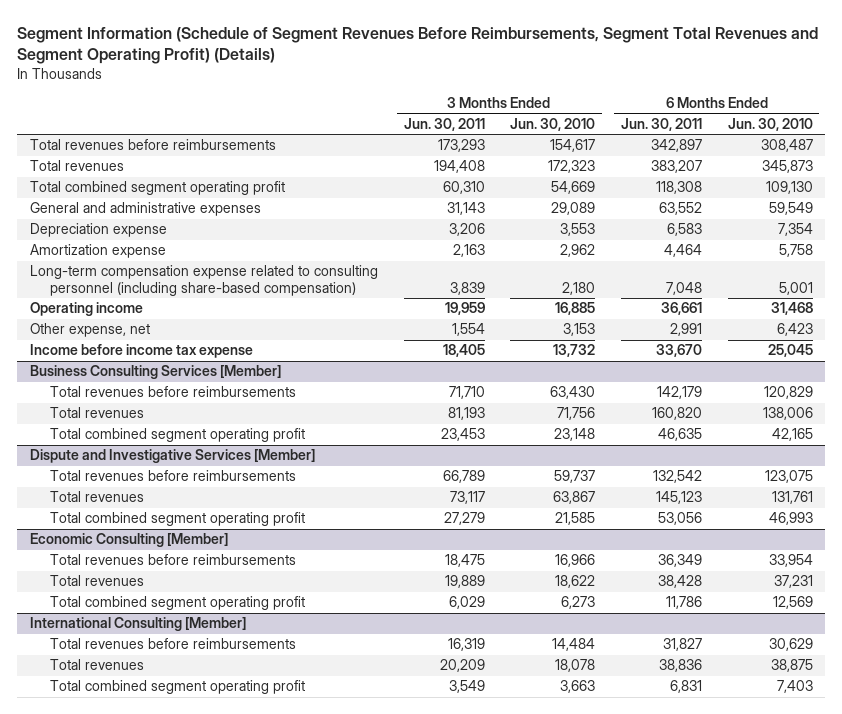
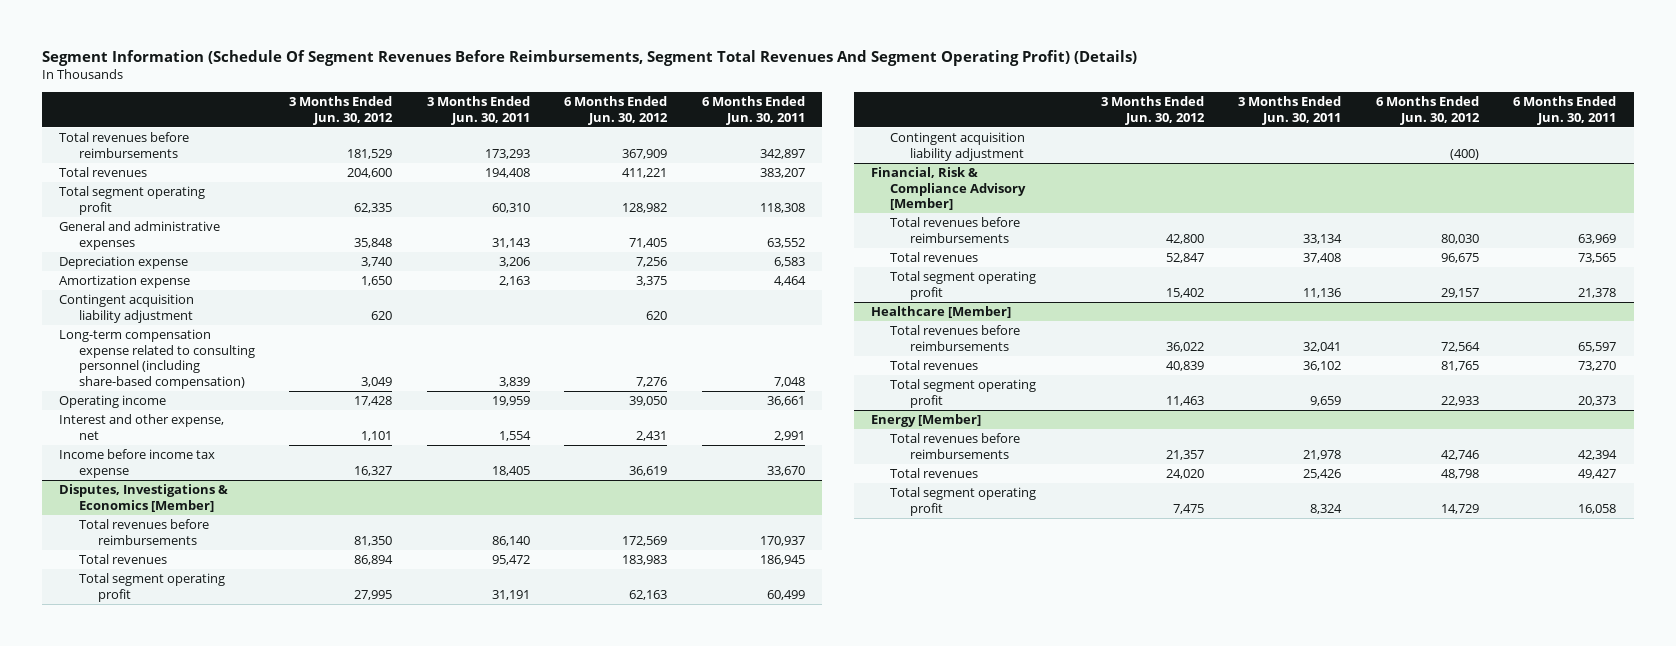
[17,26,819,65] Segment Information (Schedule of Segment Revenues Before Reimbursements, Segment Total Revenues and Segment Operating Profit) (Details) -> [41,49,1137,66] Segment Information (Schedule Of Segment Revenues Before Reimbursements, Segment Total Revenues And Segment Operating Profit) (Details)
[510,117,596,131] Jun. 30, 2010 -> none
[727,117,813,131] Jun. 30, 2010 -> none
none -> [289,96,394,125] 3 Months Ended Jun. 30, 2012
none -> [564,96,669,125] 6 Months Ended Jun. 30, 2012
[29,181,285,196] Total combined segment operating profit -> [59,186,206,215] Total segment operating profit
none -> [59,294,195,323] Contingent acquisition liability adjustment
[29,323,150,338] Other expense, net -> [59,414,225,440] Interest and other expense, net
[29,365,281,380] Business Consulting Services [Member] -> none
[29,449,315,464] Dispute and Investigative Services [Member] -> none
[29,533,228,548] Economic Consulting [Member] -> none
[29,617,246,632] International Consulting [Member] -> none
none -> [59,484,229,512] Disputes, Investigations & Economics [Member]
[448,386,485,400] 71,710 -> [491,535,530,546] 86,140
[656,386,702,400] 142,179 -> [759,535,805,546] 170,937
[447,407,485,421] 81,193 -> [491,555,530,566] 95,472
[651,407,702,421] 160,820 -> [759,555,805,566] 186,945
[49,428,305,443] Total combined segment operating profit -> [78,573,225,602] Total segment operating profit
[440,428,485,442] 23,453 -> [491,589,530,600] 31,191
[657,428,702,442] 46,635 -> [766,589,805,600] 60,499
none -> [890,132,1026,161] Contingent acquisition liability adjustment
none -> [871,167,1027,211] Financial, Risk & Compliance Advisory [Member]
[442,470,485,484] 66,789 -> [1303,233,1343,244] 33,134
[652,470,702,484] 132,542 -> [1578,233,1617,244] 63,969
[449,491,485,505] 73,117 -> [1303,253,1342,264] 37,408
[655,491,702,505] 145,123 -> [1578,253,1617,264] 73,565
[49,512,305,527] Total combined segment operating profit -> [890,271,1037,300] Total segment operating profit
[443,512,485,526] 27,279 -> [1303,287,1342,298] 11,136
[657,512,702,526] 53,056 -> [1578,287,1617,298] 21,378
none -> [871,306,1012,319] Healthcare [Member]
[444,554,485,568] 18,475 -> [1303,341,1342,352] 32,041
[657,554,702,568] 36,349 -> [1578,341,1617,352] 65,597
[444,575,485,589] 19,889 -> [1303,361,1342,372] 36,102
[657,575,702,589] 38,428 -> [1578,361,1617,372] 73,270
[49,596,305,611] Total combined segment operating profit -> [890,379,1037,408] Total segment operating profit
[448,596,485,610] 6,029 -> [1310,395,1342,406] 9,659
[665,596,702,610] 11,786 -> [1578,395,1617,406] 20,373
none -> [871,414,982,428] Energy [Member]
[447,638,485,652] 16,319 -> [1303,449,1342,460] 21,978
[662,638,702,652] 31,827 -> [1578,449,1618,460] 42,394
[439,659,485,673] 20,209 -> [1303,469,1342,480] 25,426
[658,659,702,673] 38,836 -> [1578,469,1617,480] 49,427
[49,680,305,695] Total combined segment operating profit -> [890,487,1037,516] Total segment operating profit
[448,680,485,694] 3,549 -> [1310,503,1343,514] 8,324
[669,680,702,694] 6,831 -> [1578,503,1617,514] 16,058

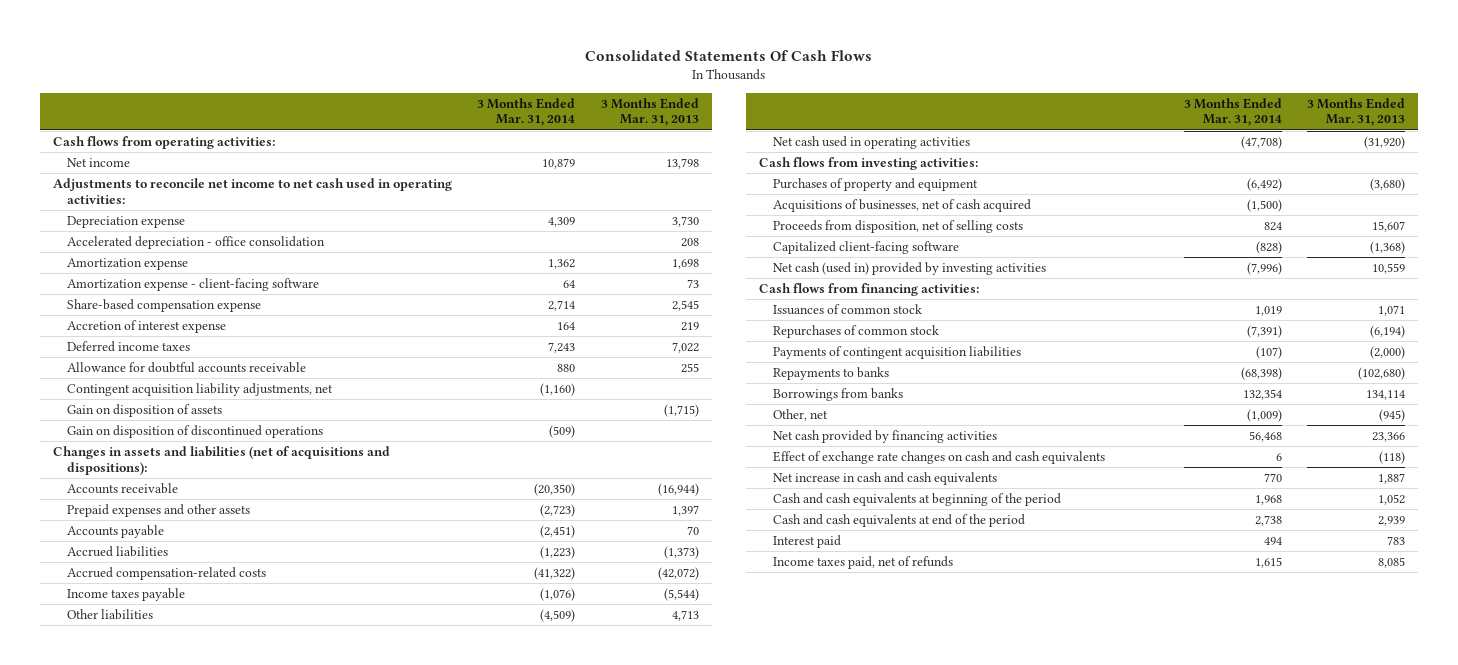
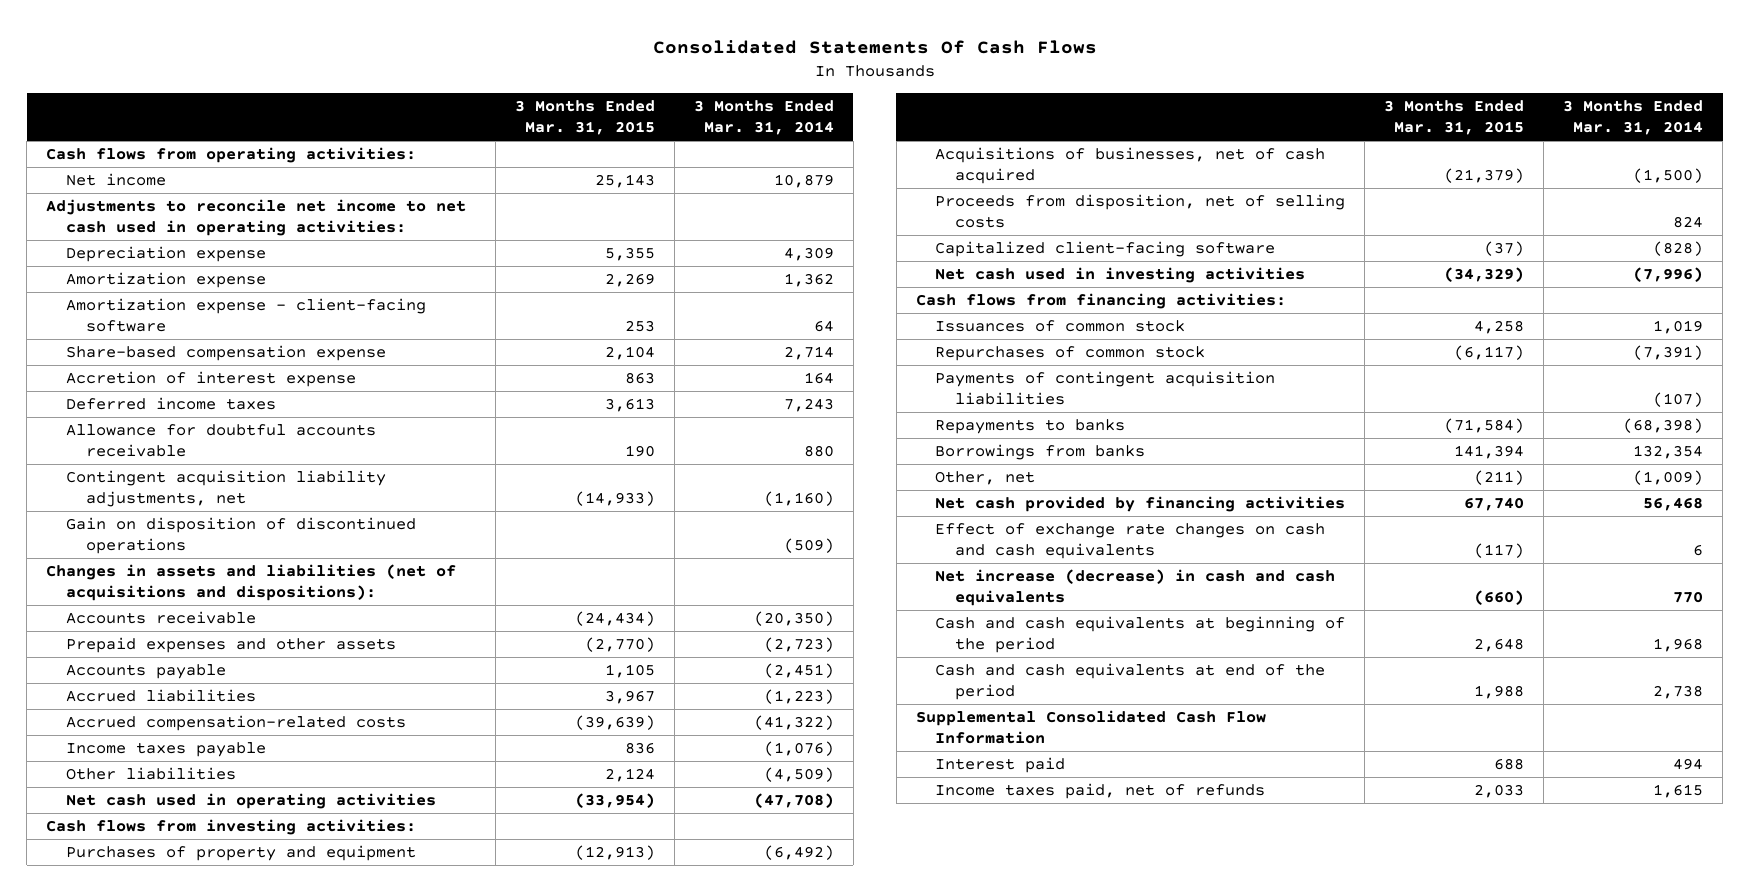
[601,97,700,127] 3 Months Ended Mar. 31, 2013 -> none
none -> [515,100,656,136] 3 Months Ended Mar. 31, 2015
[66,235,325,249] Accelerated depreciation - office consolidation -> none
[66,403,222,417] Gain on disposition of assets -> none
[773,261,1047,275] Net cash (used in) provided by investing activities -> [935,267,1306,284] Net cash used in investing activities
[773,471,998,485] Net increase in cash and cash equivalents -> [935,569,1336,606] Net increase (decrease) in cash and cash equivalents
none -> [915,710,1266,744] Supplemental Consolidated Cash Flow Information

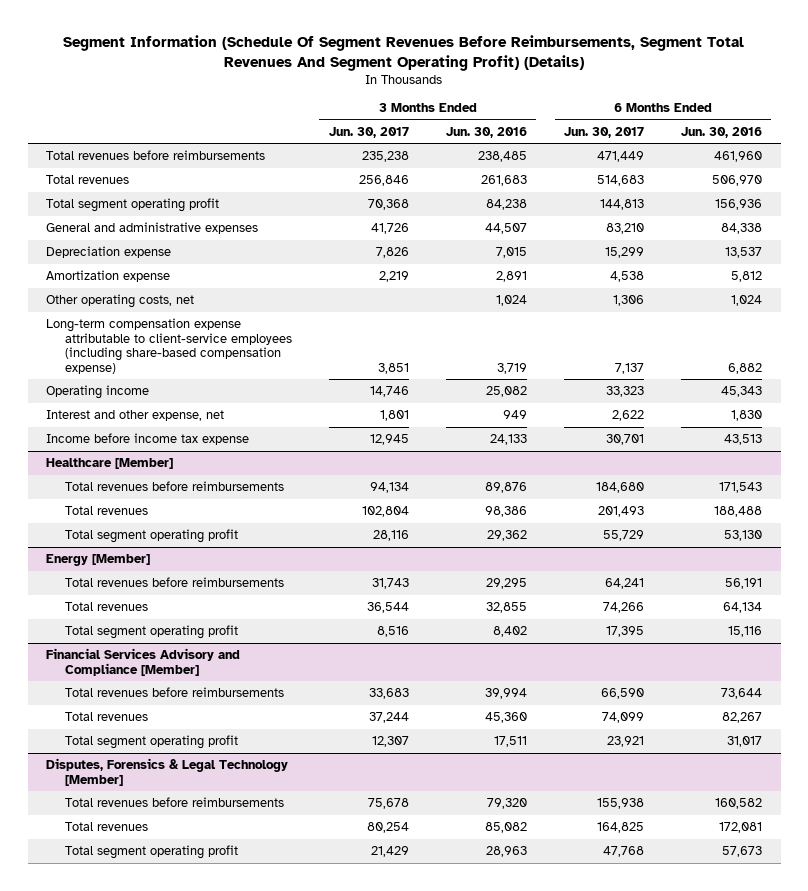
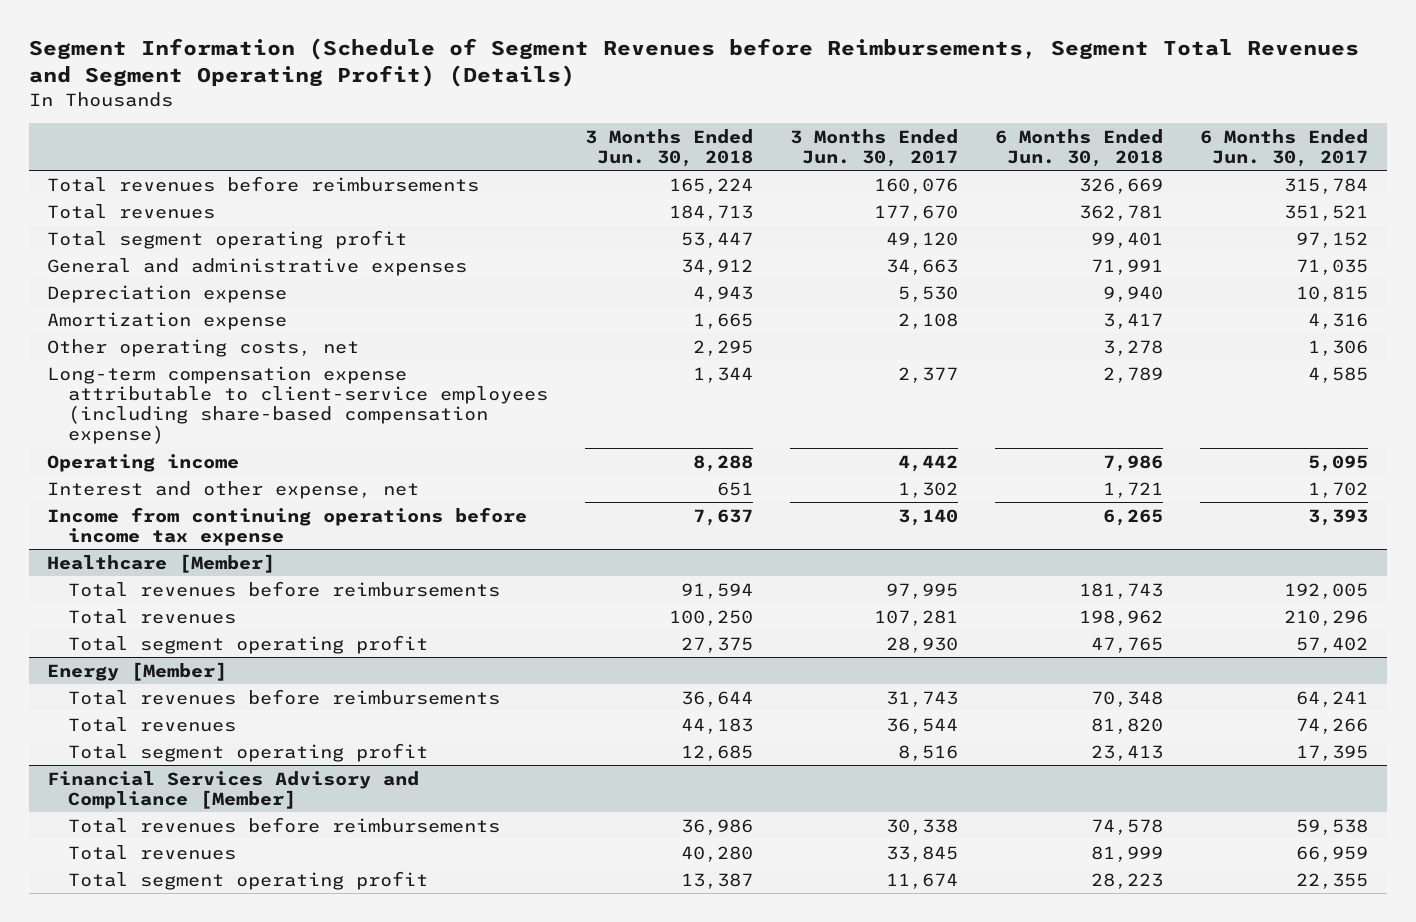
[63,35,745,71] Segment Information (Schedule Of Segment Revenues Before Reimbursements, Segment Total Revenues And Segment Operating Profit) (Details) -> [28,38,1359,88] Segment Information (Schedule of Segment Revenues before Reimbursements, Segment Total Revenues and Segment Operating Profit) (Details)
[445,126,527,138] Jun. 30, 2016 -> none
[680,126,762,138] Jun. 30, 2016 -> none
none -> [585,128,754,167] 3 Months Ended Jun. 30, 2018
none -> [995,128,1164,167] 6 Months Ended Jun. 30, 2018
[361,151,409,163] 235,238 -> [874,177,959,194] 160,076
[596,151,644,163] 471,449 -> [1284,177,1369,194] 315,784
[358,175,409,187] 256,846 -> [874,204,959,221] 177,670
[596,175,644,187] 514,683 -> [1284,204,1369,221] 351,521
[367,199,409,211] 70,368 -> [886,231,959,248] 49,120
[599,199,644,211] 144,813 -> [1296,231,1369,248] 97,152
[370,223,409,235] 41,726 -> [886,258,959,275] 34,663
[605,223,644,235] 83,210 -> [1296,258,1369,275] 71,035
[375,247,409,259] 7,826 -> [898,285,959,302] 5,530
[604,247,644,259] 15,299 -> [1296,285,1369,302] 10,815
[378,271,409,283] 2,219 -> [898,312,959,329] 2,108
[609,271,644,283] 4,538 -> [1308,312,1369,329] 4,316
[377,362,409,374] 3,851 -> [898,366,959,383] 2,377
[614,362,644,374] 7,137 -> [1308,366,1369,383] 4,585
[369,386,409,398] 14,746 -> [898,454,959,472] 4,442
[605,386,644,398] 33,323 -> [1308,454,1369,472] 5,095
[379,410,409,422] 1,801 -> [898,481,959,498] 1,302
[611,410,644,422] 2,622 -> [1308,481,1369,498] 1,702
[46,433,250,446] Income before income tax expense -> [47,506,528,546] Income from continuing operations before income tax expense
[369,434,409,446] 12,945 -> [898,508,959,526] 3,140
[605,434,644,446] 30,701 -> [1308,508,1369,526] 3,393
[369,482,409,494] 94,134 -> [886,582,959,599] 97,995
[595,482,644,494] 184,680 -> [1284,582,1369,599] 192,005
[361,506,409,518] 102,804 -> [874,609,959,626] 107,281
[597,506,644,518] 201,493 -> [1284,609,1369,626] 210,296
[372,530,409,542] 28,116 -> [886,636,959,653] 28,930
[602,530,644,542] 55,729 -> [1296,636,1369,653] 57,402
[46,758,289,786] Disputes, Forensics & Legal Technology [Member] -> none
[64,797,284,808] Total revenues before reimbursements -> none
[64,822,148,832] Total revenues -> none
[64,845,238,860] Total segment operating profit -> none
[368,688,409,700] 33,683 -> [886,818,959,835] 30,338
[600,688,644,700] 66,590 -> [1296,818,1369,835] 59,538
[368,712,409,724] 37,244 -> [886,845,959,862] 33,845
[601,712,644,724] 74,099 -> [1296,845,1369,862] 66,959
[371,736,409,748] 12,307 -> [886,872,959,889] 11,674
[606,736,644,748] 23,921 -> [1296,872,1369,889] 22,355

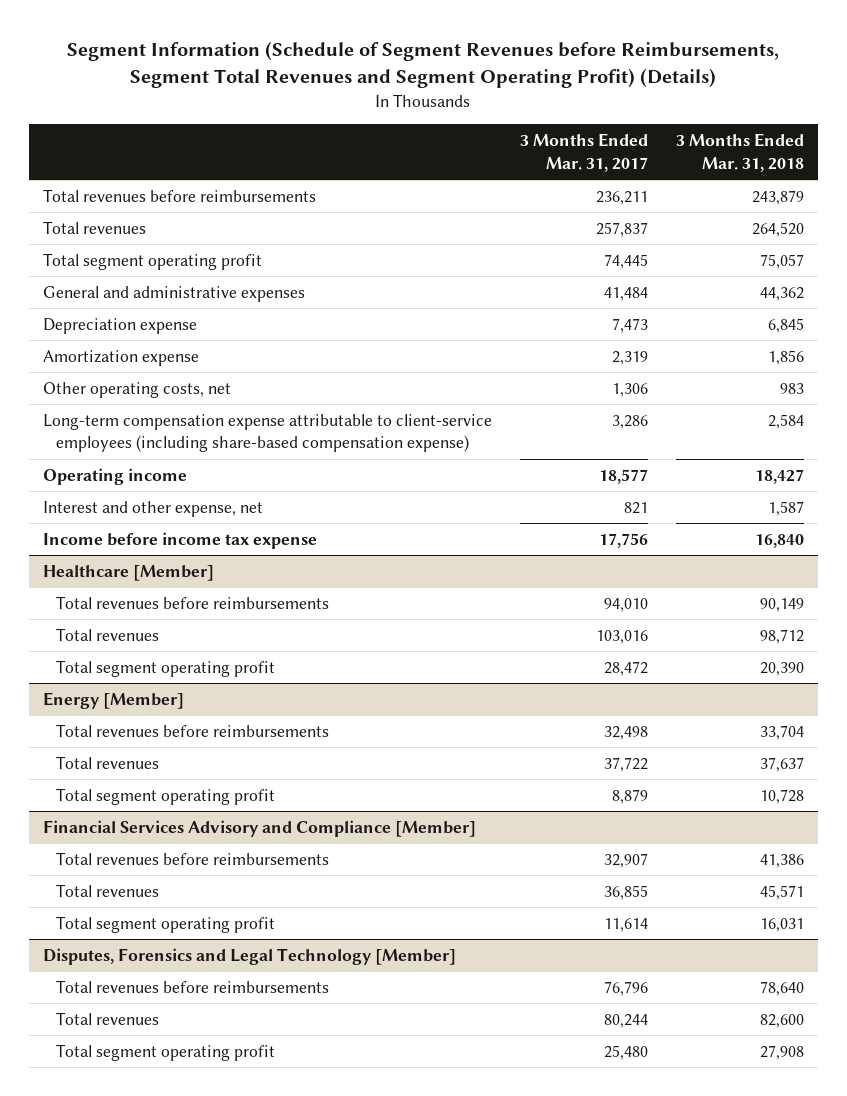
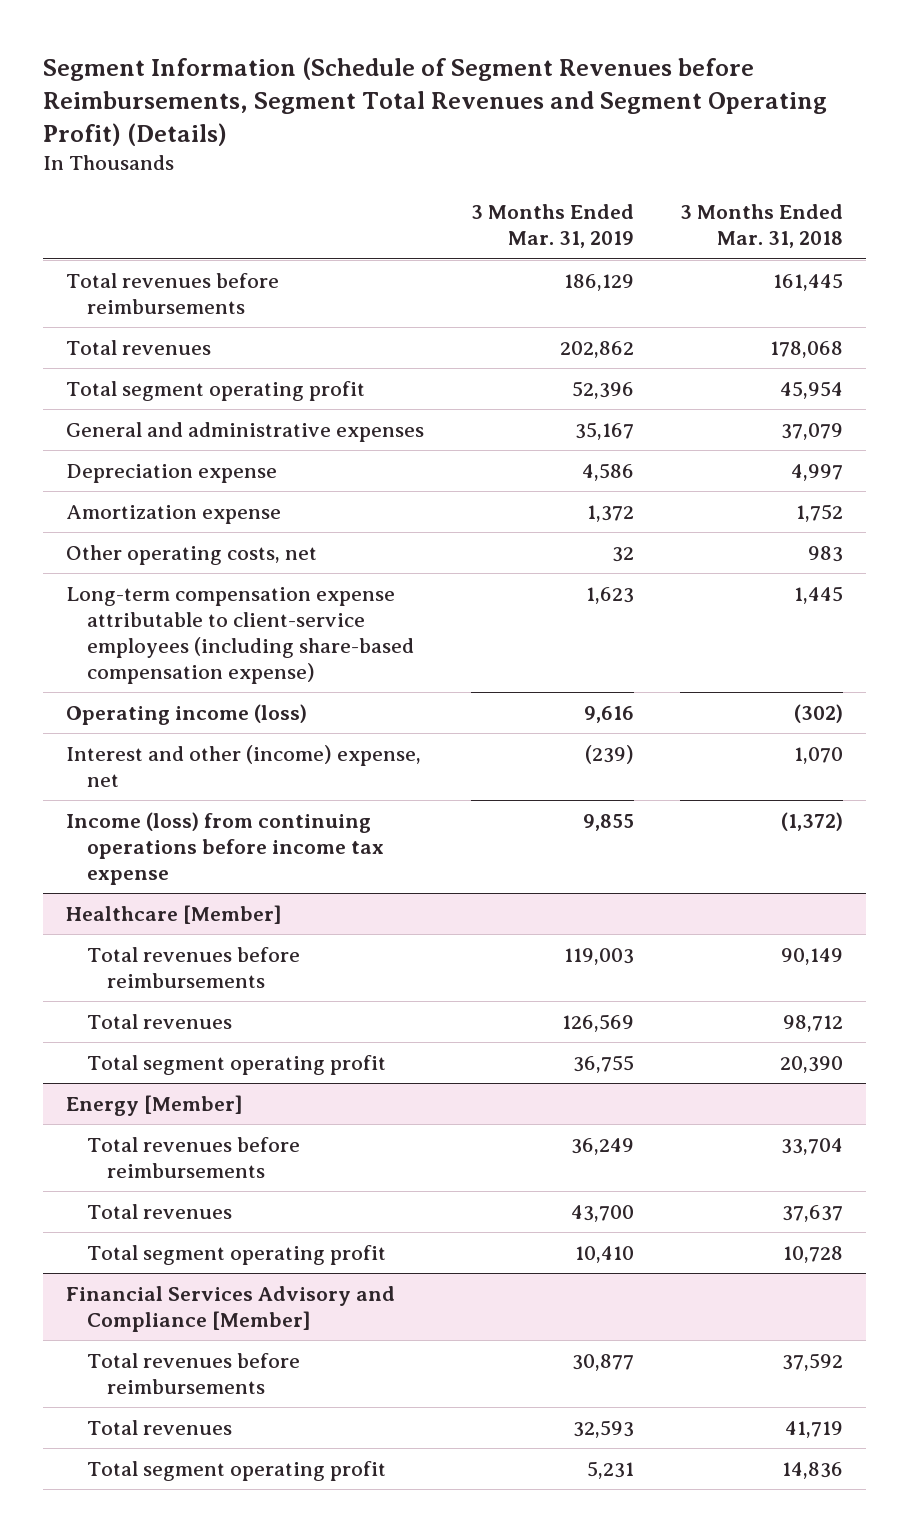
[519,133,648,172] 3 Months Ended Mar. 31, 2017 -> none
none -> [470,204,634,249] 3 Months Ended Mar. 31, 2019
[752,189,805,205] 243,879 -> [773,272,844,291] 161,445
[752,221,805,237] 264,520 -> [770,340,844,358] 178,068
[760,253,805,269] 75,057 -> [780,380,844,399] 45,954
[760,286,805,301] 44,362 -> [781,422,844,440] 37,079
[768,317,805,333] 6,845 -> [791,463,844,481] 4,997
[768,349,805,365] 1,856 -> [796,503,844,522] 1,752
[768,413,805,429] 2,584 -> [794,585,844,604] 1,445
[42,467,187,485] Operating income -> [66,703,308,725] Operating income (loss)
[755,468,805,484] 18,427 -> [794,703,844,723] (302)
[42,500,263,517] Interest and other expense, net -> [66,744,422,787] Interest and other (income) expense, net
[768,500,805,516] 1,587 -> [794,746,844,764] 1,070
[42,531,317,549] Income before income tax expense -> [66,811,384,886] Income (loss) from continuing operations before income tax expense
[755,533,805,548] 16,840 -> [781,811,844,831] (1,372)
[42,947,456,965] Disputes, Forensics and Legal Technology [Member] -> none
[56,979,330,993] Total revenues before reimbursements -> none
[56,1011,160,1025] Total revenues -> none
[56,1043,276,1061] Total segment operating profit -> none
[760,853,805,868] 41,386 -> [782,1352,844,1371] 37,592
[760,884,805,900] 45,571 -> [785,1420,844,1438] 41,719
[760,917,805,932] 16,031 -> [782,1461,844,1479] 14,836

